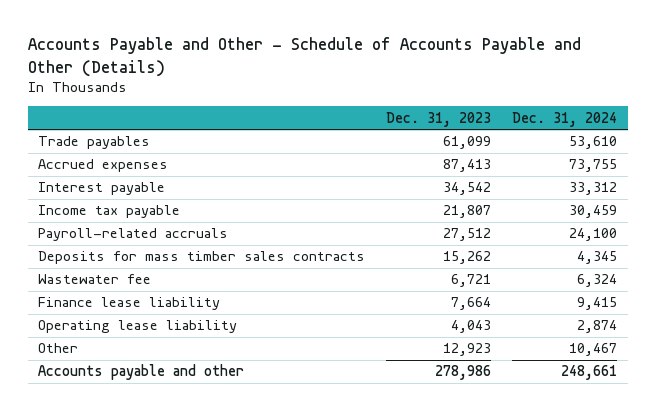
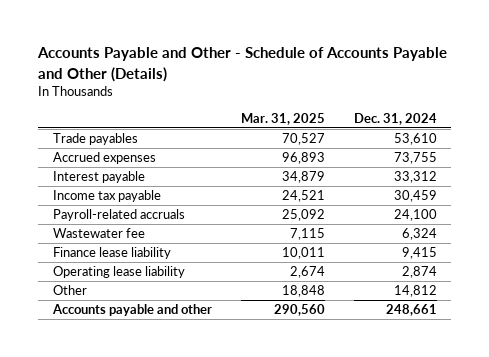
[386,111,492,127] Dec. 31, 2023 -> none
none -> [240,112,325,125] Mar. 31, 2025
[38,251,366,265] Deposits for mass timber sales contracts -> none
[569,343,618,357] 10,467 -> [393,284,437,297] 14,812

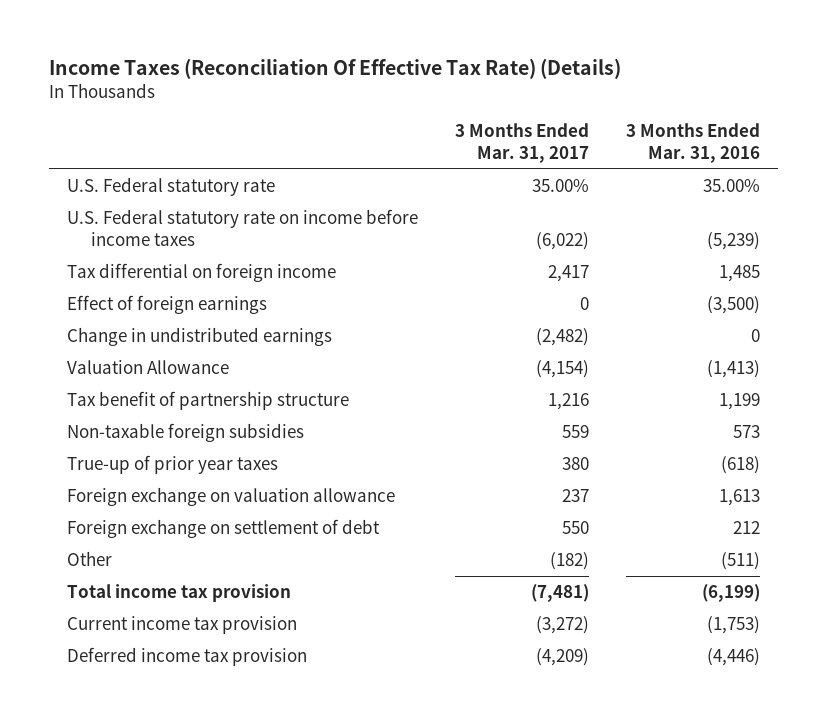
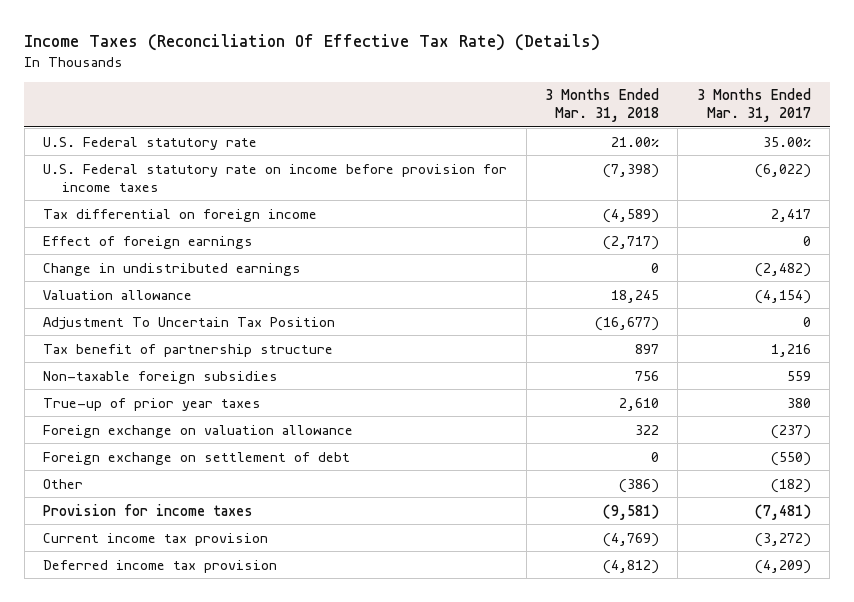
[625,123,760,163] 3 Months Ended Mar. 31, 2016 -> none
none -> [544,88,659,123] 3 Months Ended Mar. 31, 2018
[67,209,419,246] U.S. Federal statutory rate on income before income taxes -> [43,163,508,192] U.S. Federal statutory rate on income before provision for income taxes
[67,360,230,375] Valuation Allowance -> [43,289,193,300] Valuation allowance
none -> [43,316,336,330] Adjustment To Uncertain Tax Position
[561,489,589,503] 237 -> [770,424,811,439] (237)
[561,521,589,535] 550 -> [770,451,811,466] (550)
[67,584,292,603] Total income tax provision -> [43,503,254,516] Provision for income taxes

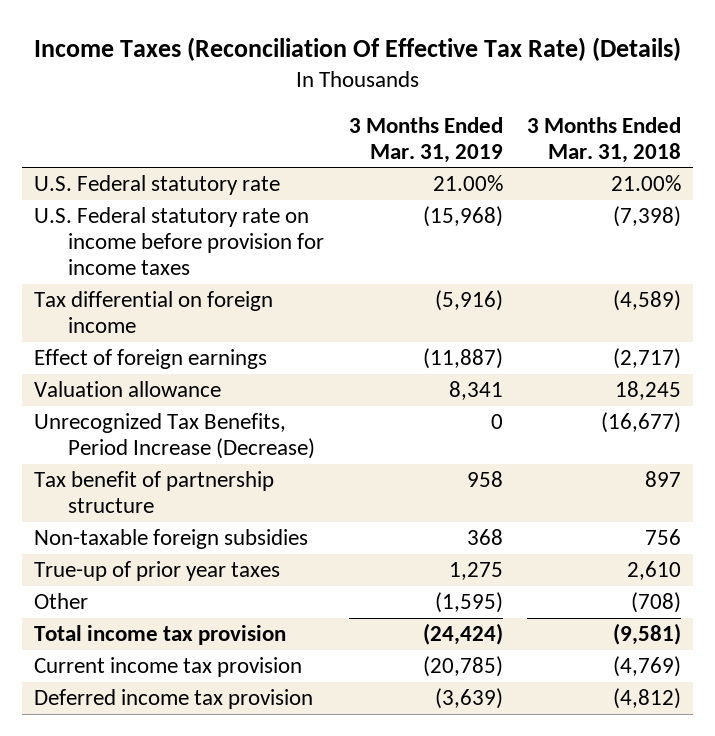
[696,88,811,123] 3 Months Ended Mar. 31, 2017 -> none
none -> [348,116,503,163] 3 Months Ended Mar. 31, 2019
[43,262,302,276] Change in undistributed earnings -> none
[43,316,336,330] Adjustment To Uncertain Tax Position -> [34,413,316,460] Unrecognized Tax Benefits, Period Increase (Decrease)
[43,424,354,438] Foreign exchange on valuation allowance -> none
[43,451,351,465] Foreign exchange on settlement of debt -> none
[618,478,659,493] (386) -> [631,592,682,614] (708)
[43,503,254,516] Provision for income taxes -> [34,625,287,646] Total income tax provision

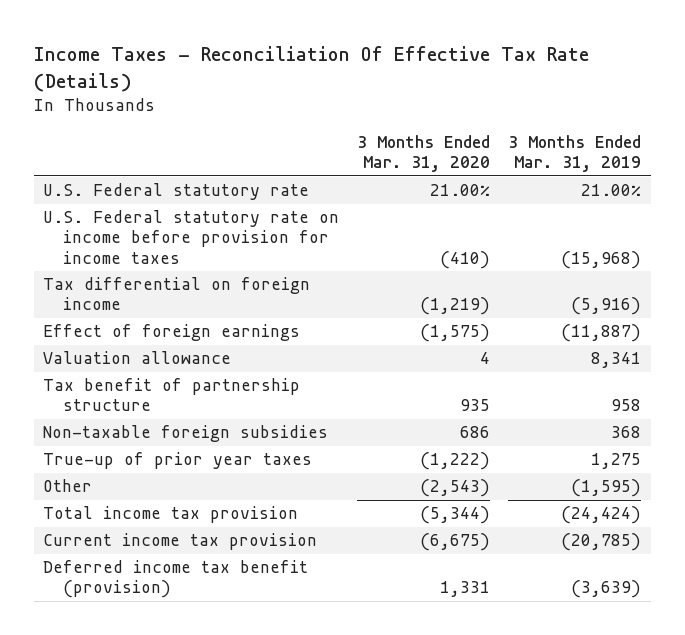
[33,36,681,61] Income Taxes (Reconciliation Of Effective Tax Rate) (Details) -> [34,46,590,93] Income Taxes - Reconciliation Of Effective Tax Rate (Details)
[527,116,682,163] 3 Months Ended Mar. 31, 2018 -> none
none -> [357,134,491,173] 3 Months Ended Mar. 31, 2020
[34,413,316,460] Unrecognized Tax Benefits, Period Increase (Decrease) -> none
[34,689,314,710] Deferred income tax provision -> [43,560,309,599] Deferred income tax benefit (provision)

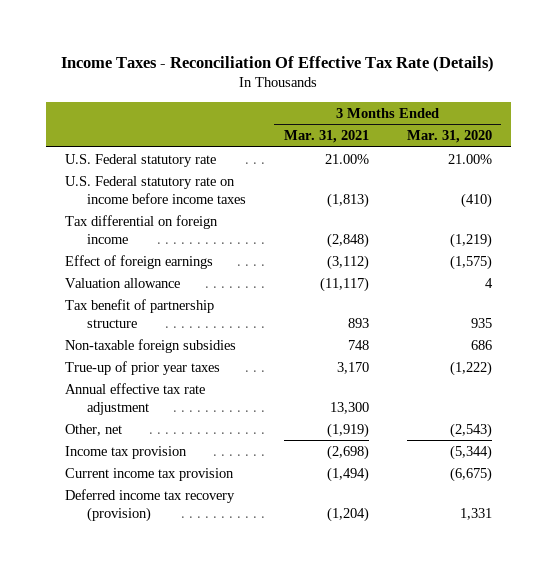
[508,134,642,173] 3 Months Ended Mar. 31, 2019 -> none
none -> [283,130,369,144] Mar. 31, 2021
[43,210,340,264] U.S. Federal statutory rate on income before provision for income taxes -> [64,175,247,204] U.S. Federal statutory rate on income before income taxes
none -> [64,382,205,415] Annual effective tax rate adjustment
[43,479,93,493] Other -> [64,423,122,436] Other, net
[43,506,299,524] Total income tax provision -> [64,445,187,459] Income tax provision
[43,560,309,599] Deferred income tax benefit (provision) -> [64,488,235,522] Deferred income tax recovery (provision)

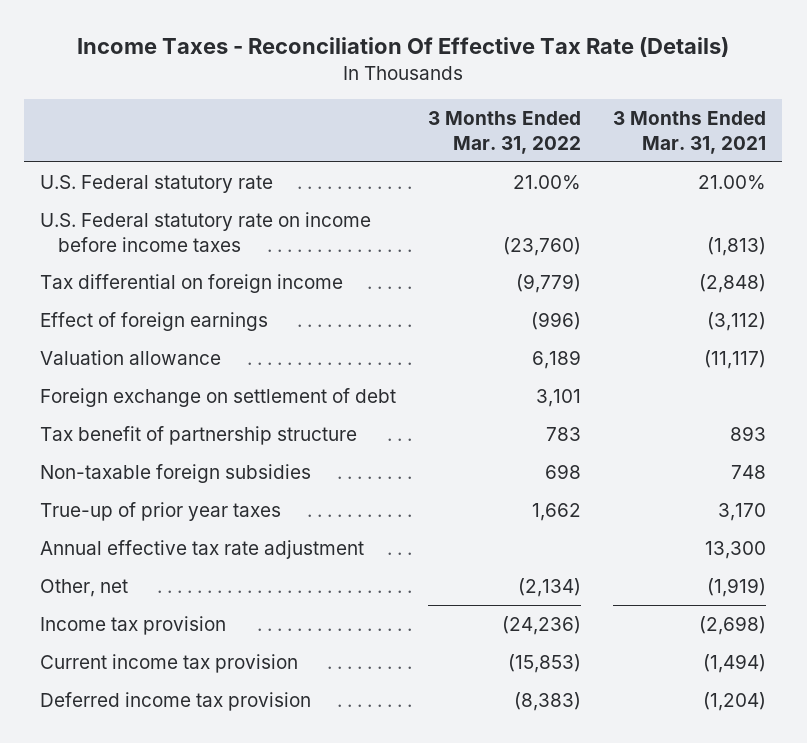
[406,130,492,144] Mar. 31, 2020 -> none
none -> [428,111,582,154] 3 Months Ended Mar. 31, 2022
none -> [40,387,397,407] Foreign exchange on settlement of debt
[64,488,235,522] Deferred income tax recovery (provision) -> [40,691,312,711] Deferred income tax provision

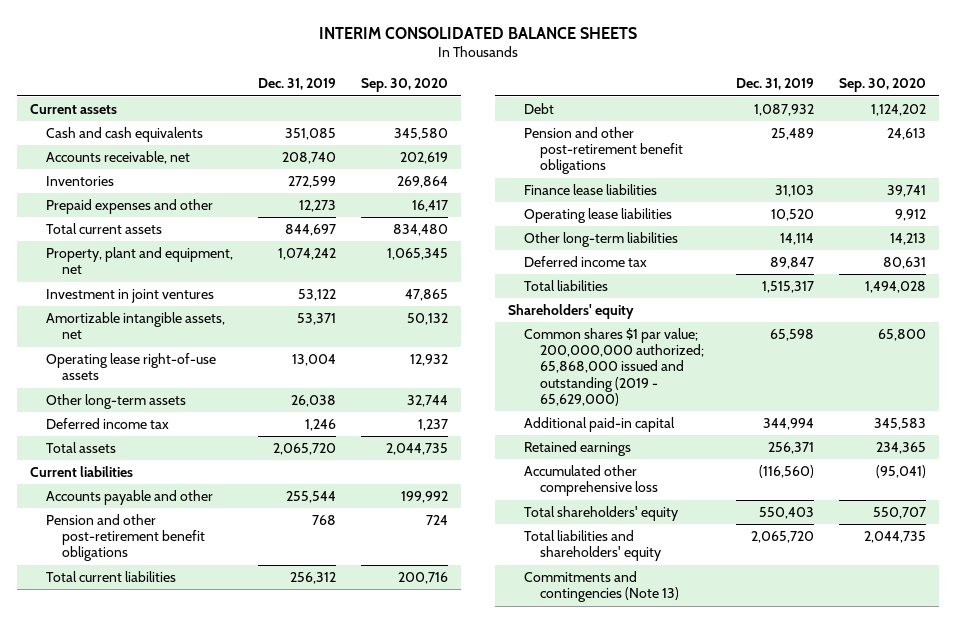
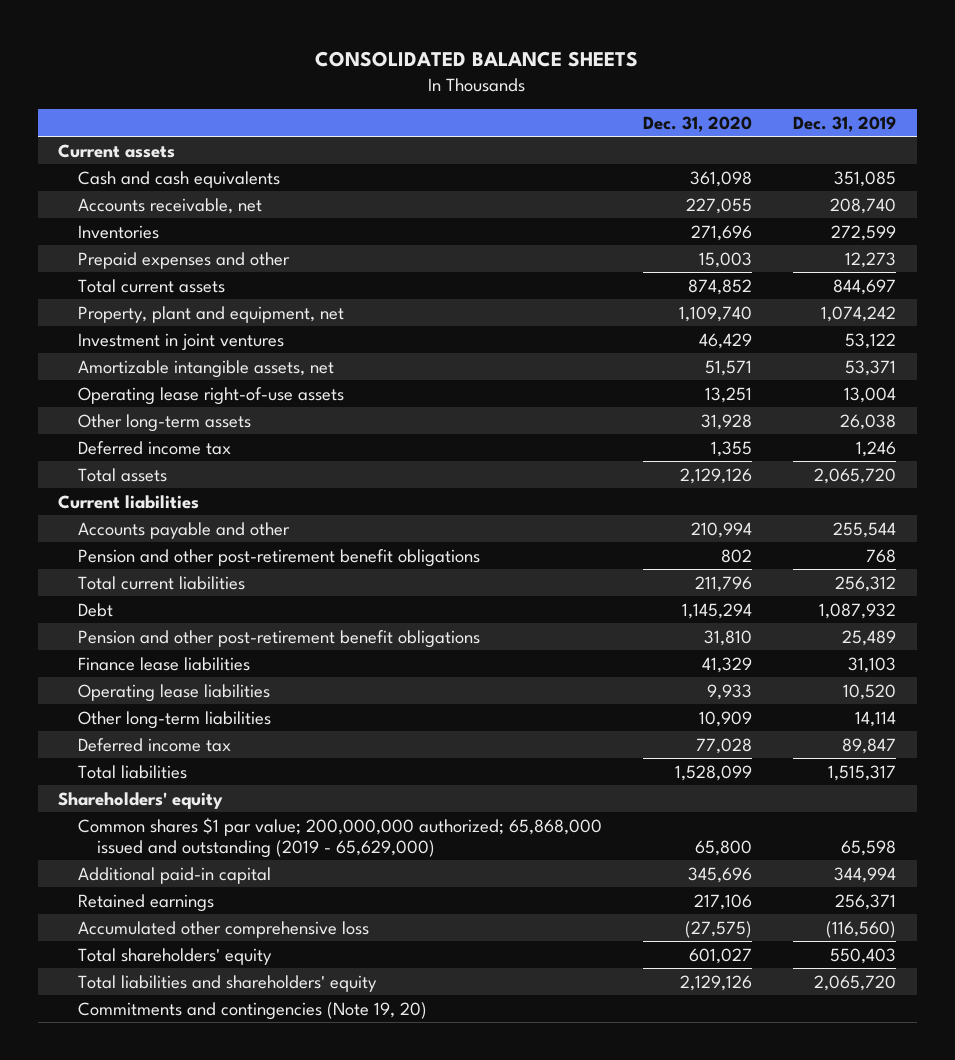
[319,26,638,39] INTERIM CONSOLIDATED BALANCE SHEETS -> [315,51,639,68] CONSOLIDATED BALANCE SHEETS
[361,78,449,93] Sep. 30, 2020 -> none
none -> [643,115,753,132] Dec. 31, 2020
[524,570,680,603] Commitments and contingencies (Note 13) -> [77,1001,427,1020] Commitments and contingencies (Note 19, 20)

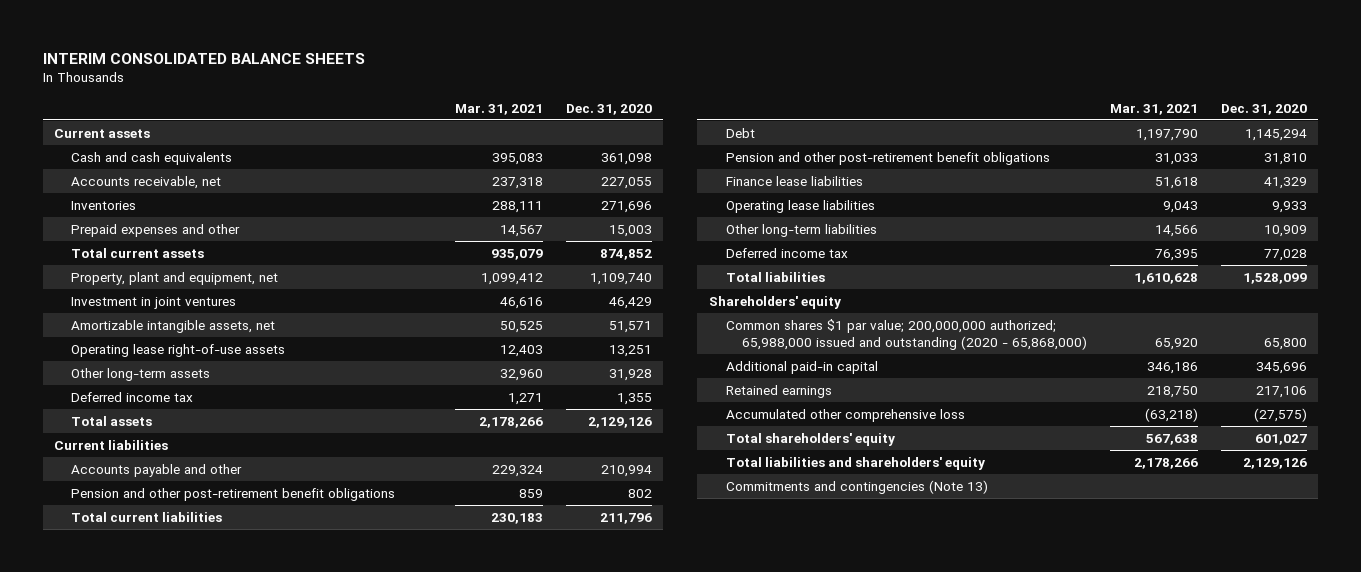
[315,51,639,68] CONSOLIDATED BALANCE SHEETS -> [42,52,365,64] INTERIM CONSOLIDATED BALANCE SHEETS
[793,115,897,132] Dec. 31, 2019 -> none
none -> [455,103,544,115] Mar. 31, 2021
[77,816,602,858] Common shares $1 par value; 200,000,000 authorized; 65,868,000 issued and outstanding (2019 - 65,629,000) -> [725,318,1088,351] Common shares $1 par value; 200,000,000 authorized; 65,988,000 issued and outstanding (2020 - 65,868,000)
[77,1001,427,1020] Commitments and contingencies (Note 19, 20) -> [725,479,988,494] Commitments and contingencies (Note 13)

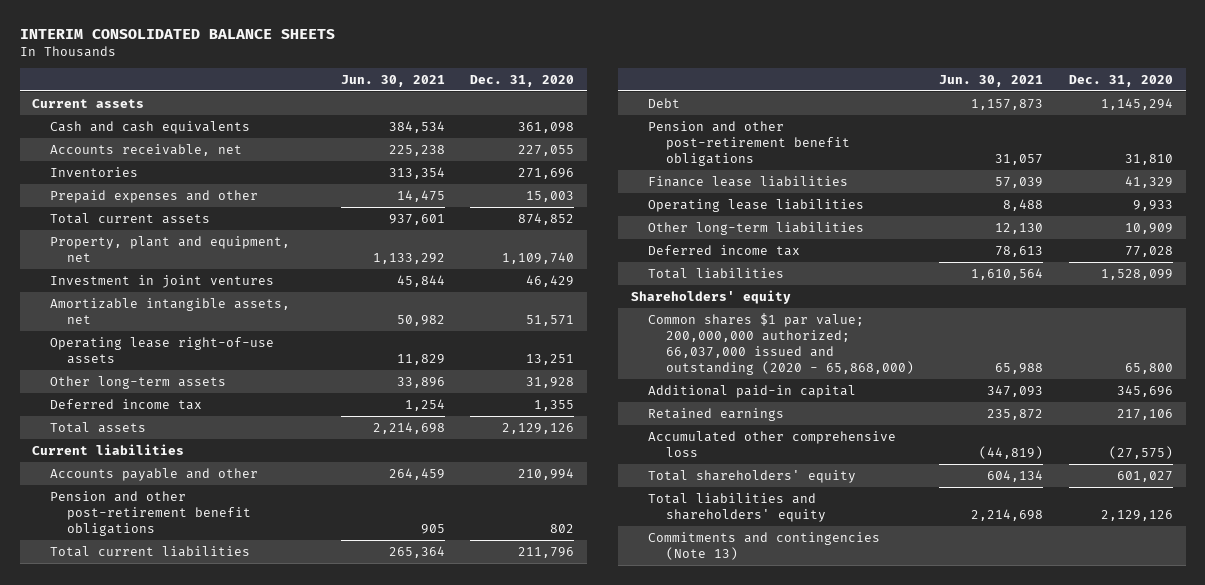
[455,103,544,115] Mar. 31, 2021 -> none
none -> [340,74,445,87] Jun. 30, 2021
[725,318,1088,351] Common shares $1 par value; 200,000,000 authorized; 65,988,000 issued and outstanding (2020 - 65,868,000) -> [648,312,914,375] Common shares $1 par value; 200,000,000 authorized; 66,037,000 issued and outstanding (2020 - 65,868,000)

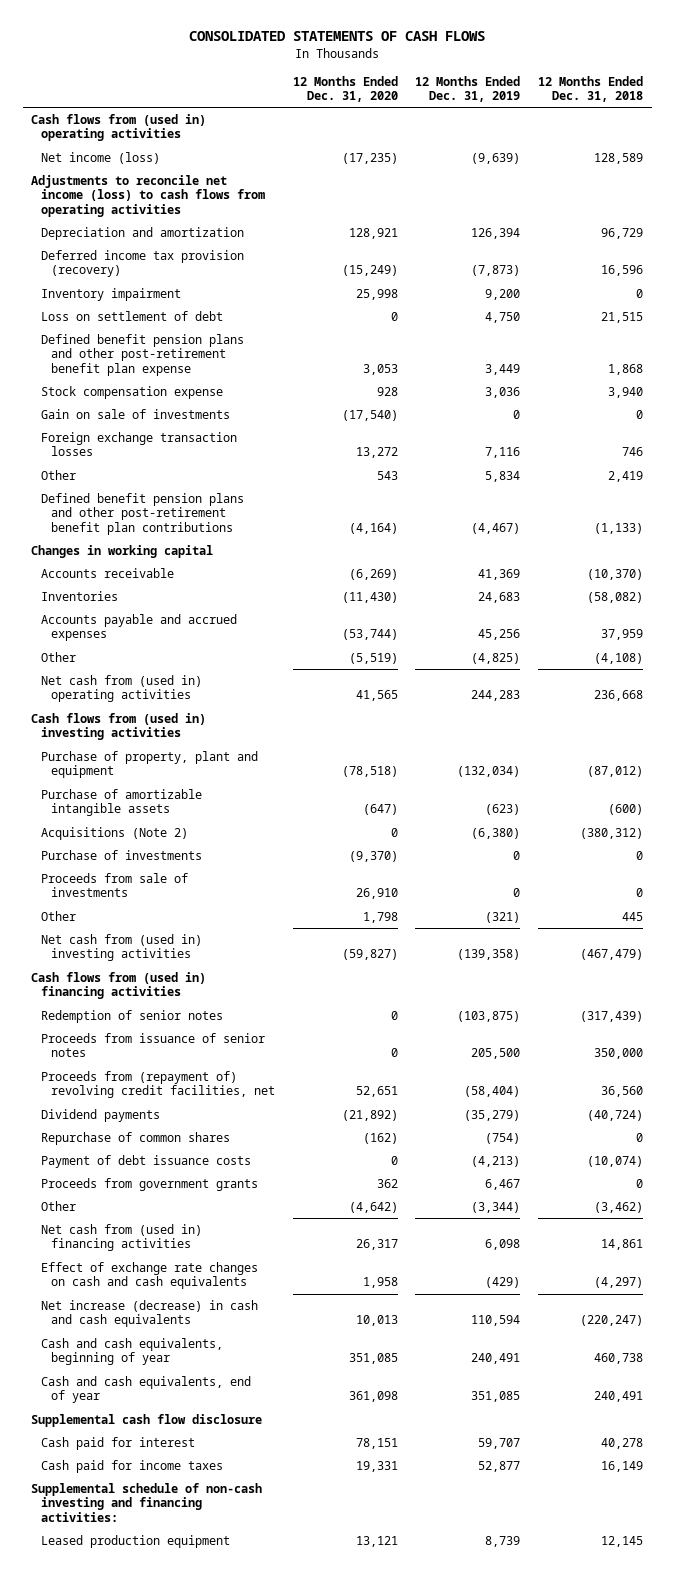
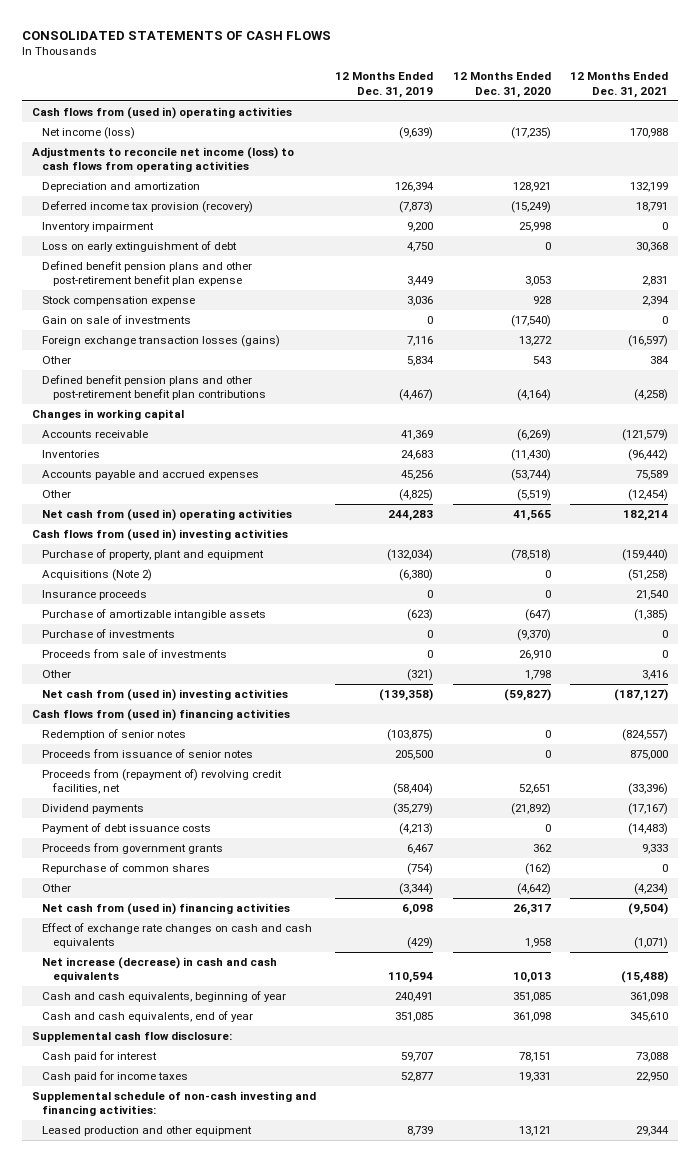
[537,75,643,103] 12 Months Ended Dec. 31, 2018 -> none
none -> [569,72,668,98] 12 Months Ended Dec. 31, 2021
[41,311,224,322] Loss on settlement of debt -> [42,240,238,252] Loss on early extinguishment of debt
[41,432,238,457] Foreign exchange transaction losses -> [42,334,281,347] Foreign exchange transaction losses (gains)
none -> [42,589,148,600] Insurance proceeds
[41,789,203,817] Purchase of amortizable intangible assets -> [42,608,267,620] Purchase of amortizable intangible assets
[41,1132,231,1146] Repurchase of common shares -> [42,862,211,874] Repurchase of common shares
[31,1414,263,1428] Supplemental cash flow disclosure -> [31,1030,232,1042] Supplemental cash flow disclosure:
[41,1535,231,1549] Leased production equipment -> [42,1125,253,1136] Leased production and other equipment

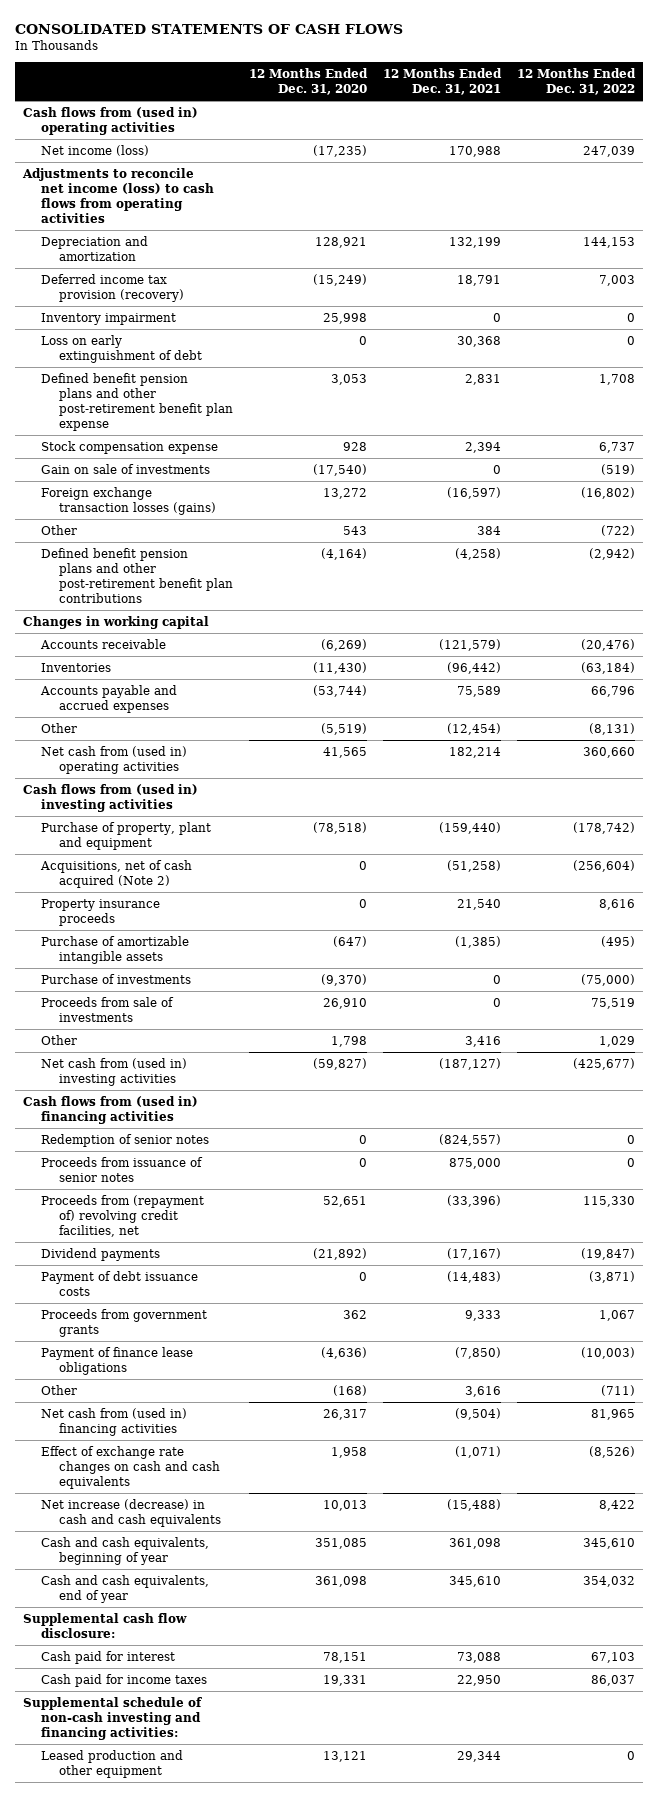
[335,72,434,98] 12 Months Ended Dec. 31, 2019 -> none
none -> [516,68,636,96] 12 Months Ended Dec. 31, 2022
[42,568,153,581] Acquisitions (Note 2) -> [39,860,192,889] Acquisitions, net of cash acquired (Note 2)
[42,589,148,600] Insurance proceeds -> [40,899,160,927] Property insurance proceeds
[42,862,211,874] Repurchase of common shares -> none
none -> [40,1347,193,1376] Payment of finance lease obligations
[516,882,551,895] (4,642) -> [333,1385,368,1397] (168)
[633,882,668,895] (4,234) -> [464,1386,501,1398] 3,616

